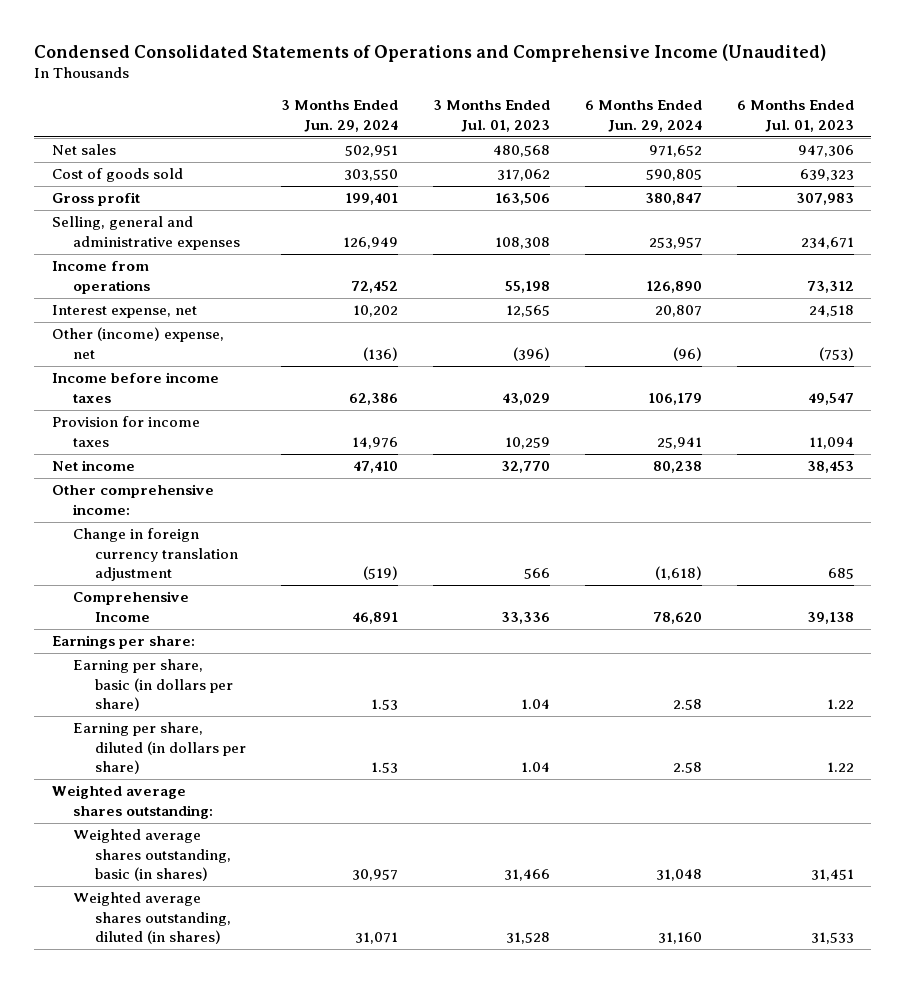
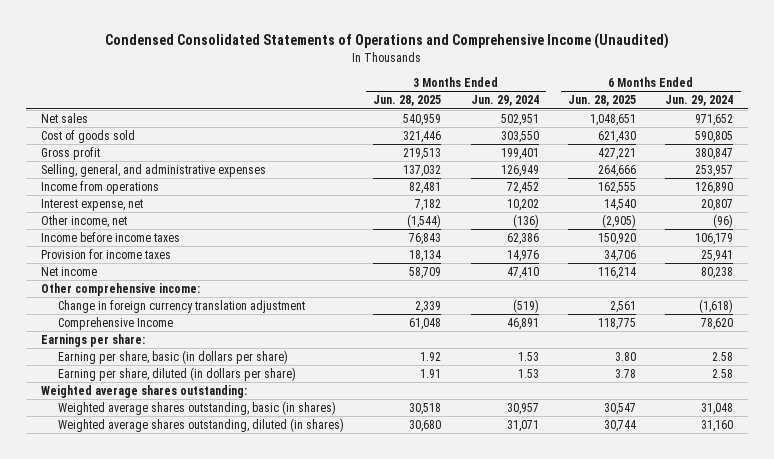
[432,100,550,132] 3 Months Ended Jul. 01, 2023 -> none
[736,100,854,132] 6 Months Ended Jul. 01, 2023 -> none
none -> [373,95,442,107] Jun. 28, 2025
none -> [567,95,636,107] Jun. 28, 2025
[51,216,241,250] Selling, general and administrative expenses -> [41,164,267,178] Selling, general, and administrative expenses
[51,327,224,359] Other (income) expense, net -> [41,215,128,229] Other income, net

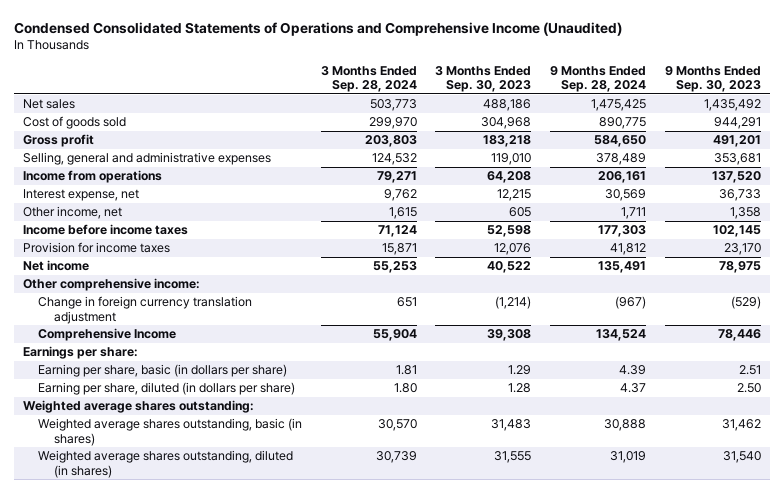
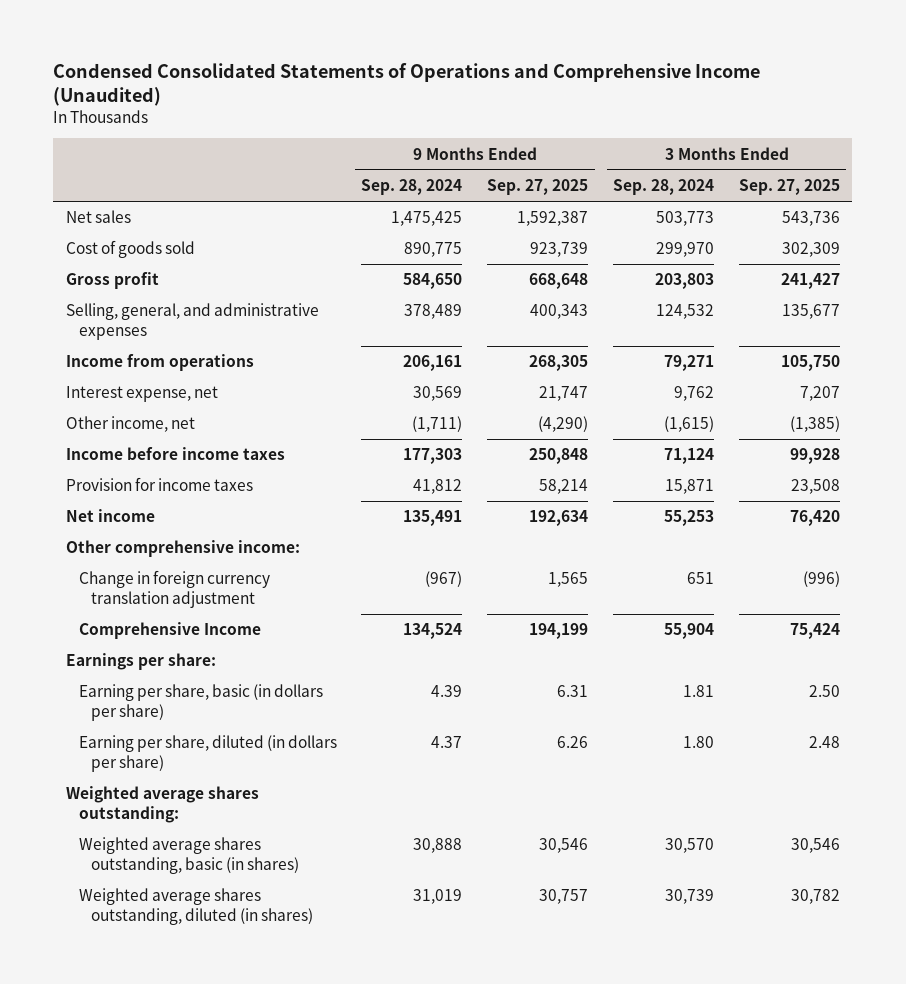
[435,65,532,93] 3 Months Ended Sep. 30, 2023 -> none
[664,65,761,93] 9 Months Ended Sep. 30, 2023 -> none
none -> [487,179,589,196] Sep. 27, 2025
none -> [739,179,841,196] Sep. 27, 2025
[23,152,272,166] Selling, general and administrative expenses -> [65,303,319,340] Selling, general, and administrative expenses
[388,207,417,220] 1,615 -> [664,416,715,433] (1,615)
[620,207,646,220] 1,711 -> [412,416,463,433] (1,711)

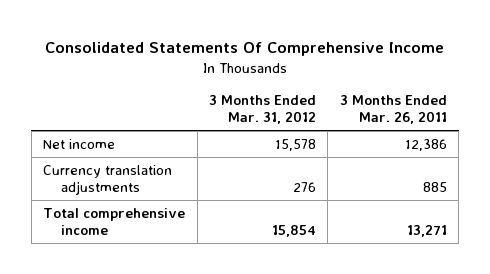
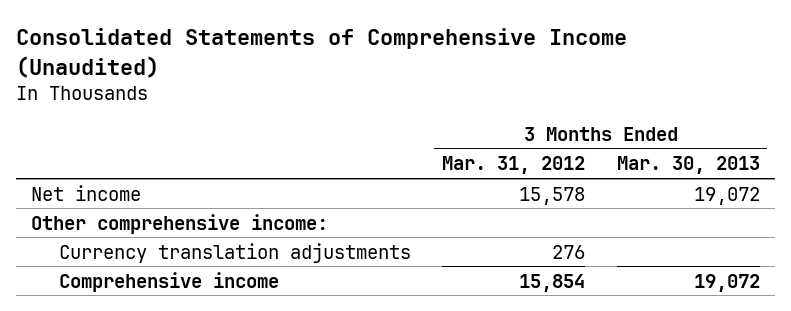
[44,42,444,57] Consolidated Statements Of Comprehensive Income -> [15,28,627,78] Consolidated Statements of Comprehensive Income (Unaudited)
[339,94,447,124] 3 Months Ended Mar. 26, 2011 -> none
none -> [616,156,760,175] Mar. 30, 2013
none -> [31,213,329,234] Other comprehensive income:
[43,207,186,236] Total comprehensive income -> [59,271,280,292] Comprehensive income

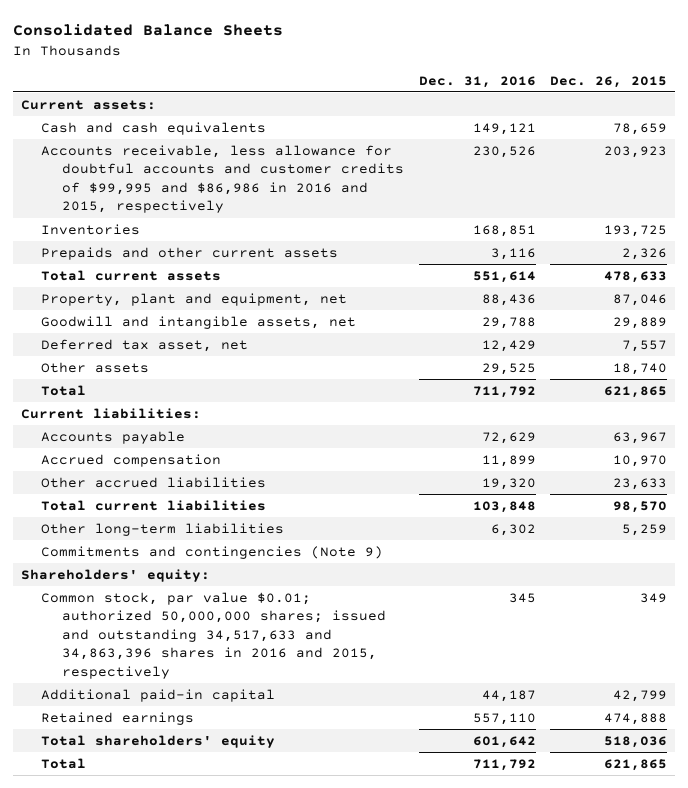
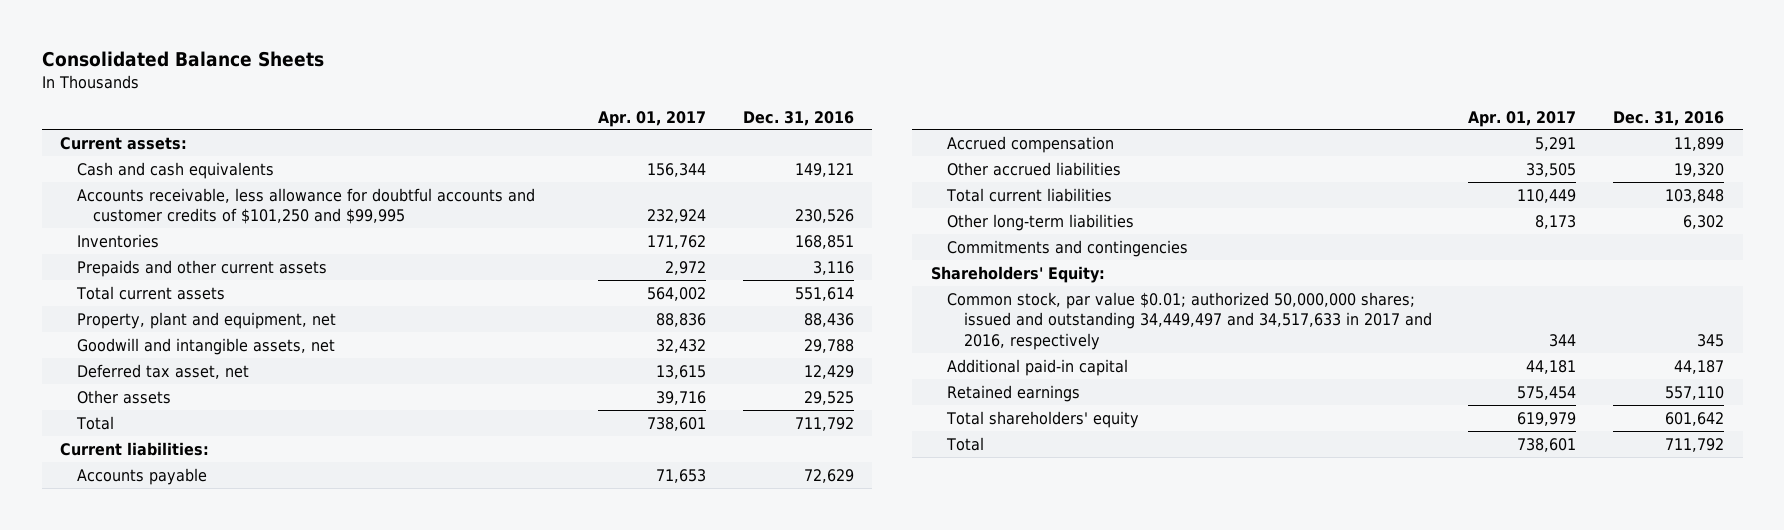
[550,75,668,88] Dec. 26, 2015 -> none
none -> [597,110,706,127] Apr. 01, 2017
[41,144,404,214] Accounts receivable, less allowance for doubtful accounts and customer credits of $99,995 and $86,986 in 2016 and 2015, respectively -> [76,187,535,225] Accounts receivable, less allowance for doubtful accounts and customer credits of $101,250 and $99,995
[41,545,384,559] Commitments and contingencies (Note 9) -> [947,239,1189,257] Commitments and contingencies
[20,568,210,582] Shareholders' equity: -> [930,265,1105,283] Shareholders' Equity:
[41,591,386,680] Common stock, par value $0.01; authorized 50,000,000 shares; issued and outstanding 34,517,633 and 34,863,396 shares in 2016 and 2015, respectively -> [947,291,1432,350] Common stock, par value $0.01; authorized 50,000,000 shares; issued and outstanding 34,449,497 and 34,517,633 in 2017 and 2016, respectively

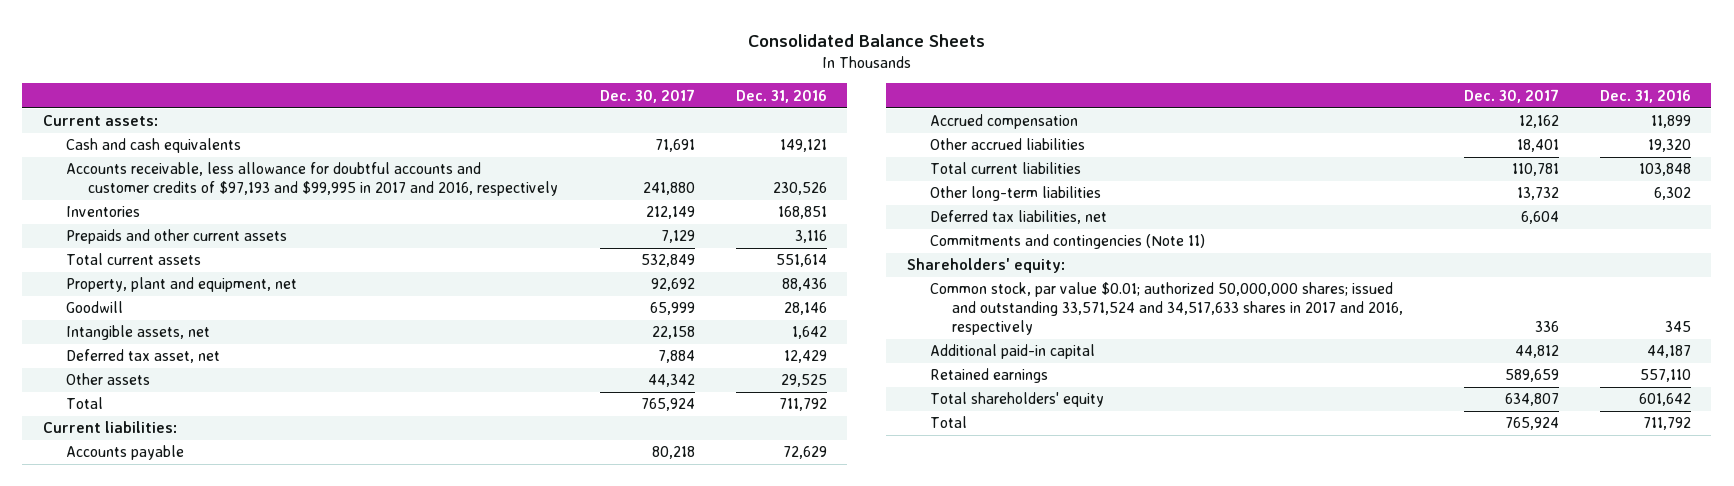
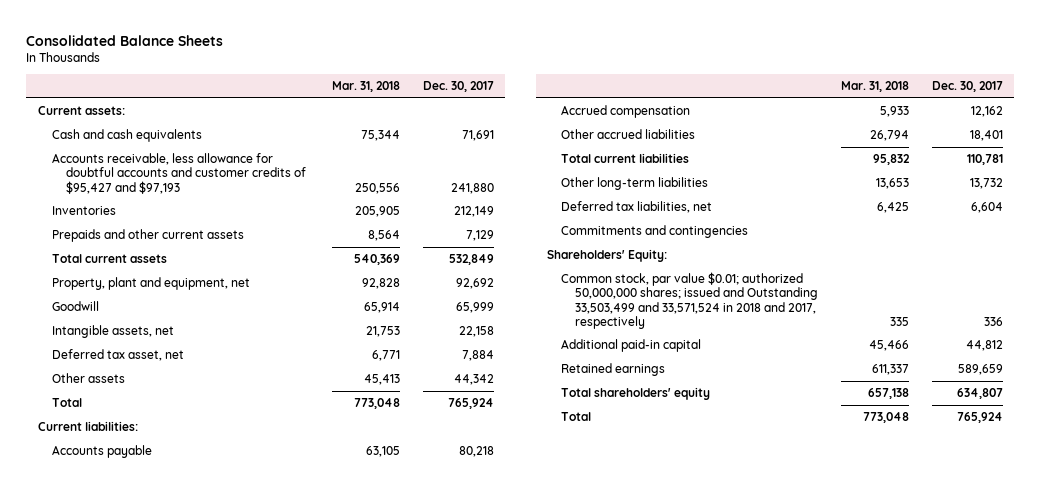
[735,89,827,103] Dec. 31, 2016 -> none
none -> [331,81,400,93] Mar. 31, 2018
[65,162,559,197] Accounts receivable, less allowance for doubtful accounts and customer credits of $97,193 and $99,995 in 2017 and 2016, respectively -> [51,153,306,194] Accounts receivable, less allowance for doubtful accounts and customer credits of $95,427 and $97,193
[929,234,1205,250] Commitments and contingencies (Note 11) -> [561,225,749,239] Commitments and contingencies
[907,258,1066,274] Shareholders' equity: -> [547,249,668,263] Shareholders' Equity:
[929,282,1404,335] Common stock, par value $0.01; authorized 50,000,000 shares; issued and outstanding 33,571,524 and 34,517,633 shares in 2017 and 2016, respectively -> [561,272,819,329] Common stock, par value $0.01; authorized 50,000,000 shares; issued and Outstanding 33,503,499 and 33,571,524 in 2018 and 2017, respectively

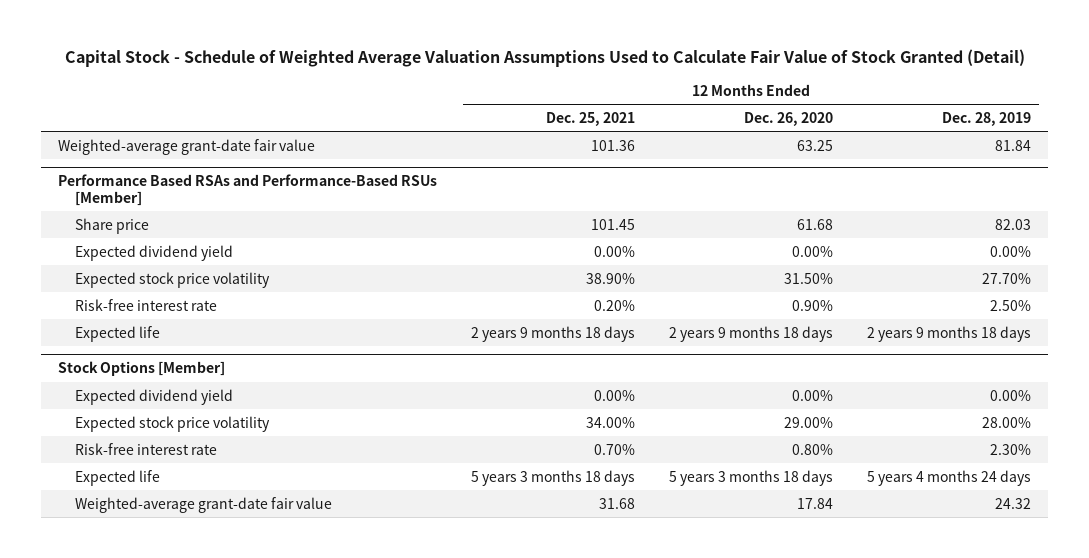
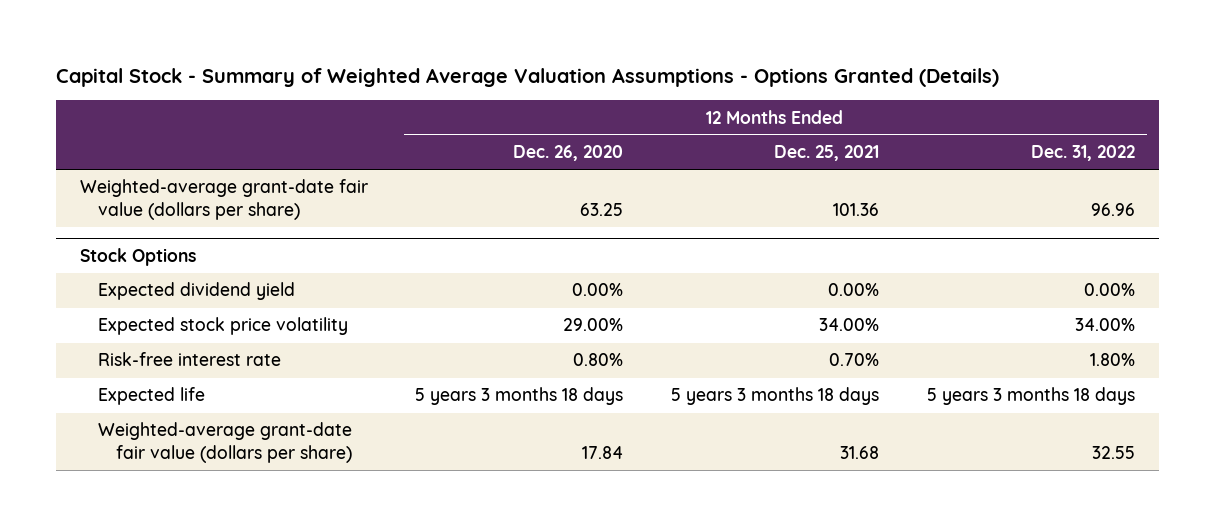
[64,48,1025,67] Capital Stock - Schedule of Weighted Average Valuation Assumptions Used to Calculate Fair Value of Stock Granted (Detail) -> [55,67,999,87] Capital Stock - Summary of Weighted Average Valuation Assumptions - Options Granted (Details)
[941,111,1031,126] Dec. 28, 2019 -> none
none -> [1030,145,1135,162] Dec. 31, 2022
[58,174,438,206] Performance Based RSAs and Performance-Based RSUs [Member] -> none
[75,217,150,234] Share price -> none
[75,244,234,261] Expected dividend yield -> none
[75,271,271,288] Expected stock price volatility -> none
[75,298,218,311] Risk-free interest rate -> none
[75,325,161,342] Expected life -> none
[58,138,316,155] Weighted-average grant-date fair value -> [79,179,368,220] Weighted-average grant-date fair value (dollars per share)
[58,361,226,377] Stock Options [Member] -> [79,247,196,266] Stock Options
[75,496,333,513] Weighted-average grant-date fair value -> [98,422,353,463] Weighted-average grant-date fair value (dollars per share)

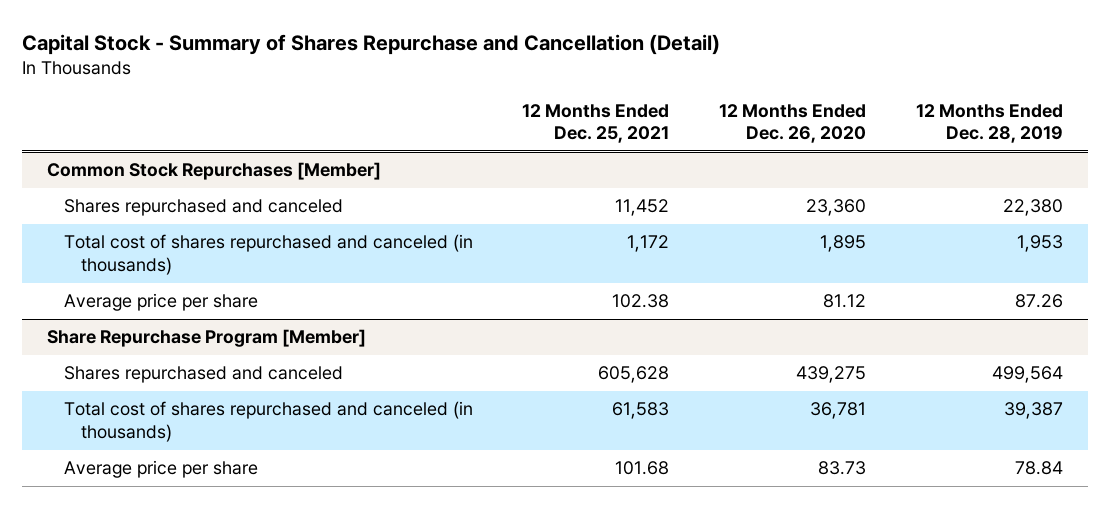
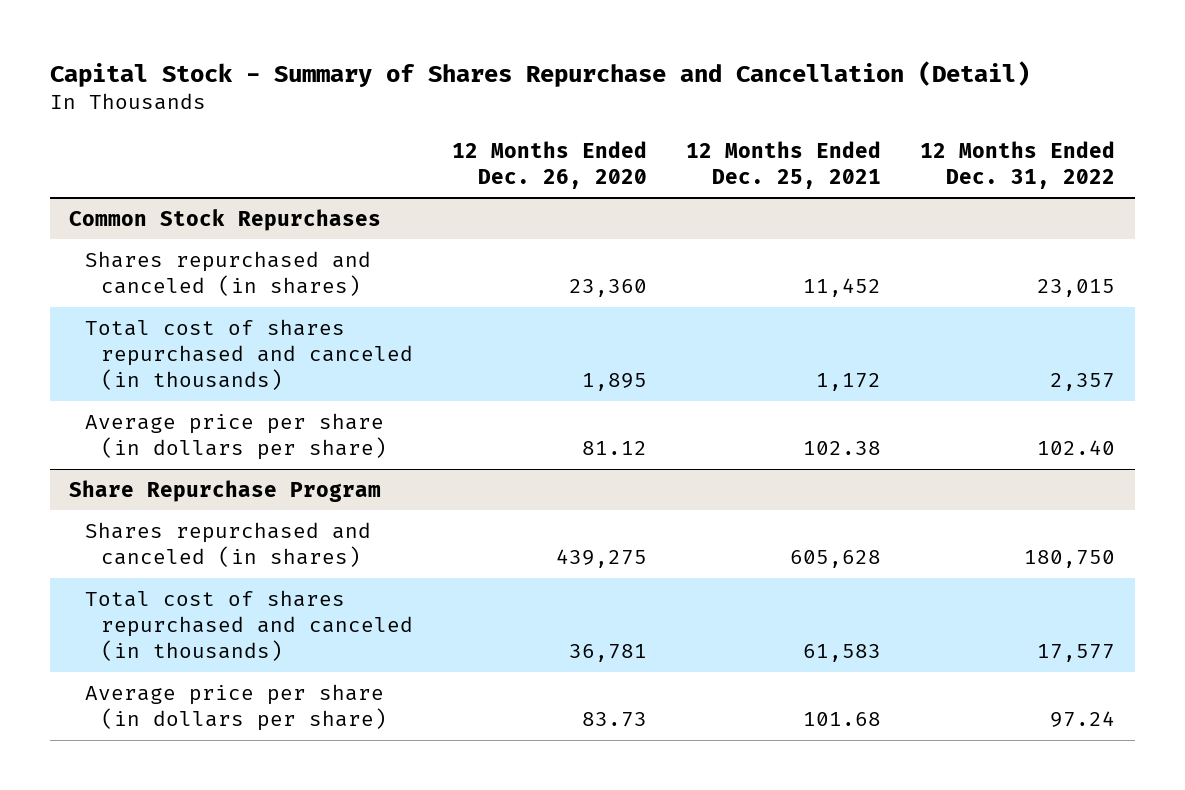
[915,103,1063,144] 12 Months Ended Dec. 28, 2019 -> none
none -> [920,140,1116,190] 12 Months Ended Dec. 31, 2022
[46,162,381,181] Common Stock Repurchases [Member] -> [69,208,382,231] Common Stock Repurchases
[63,199,343,217] Shares repurchased and canceled -> [85,250,372,297] Shares repurchased and canceled (in shares)
[63,293,258,312] Average price per share -> [85,412,388,461] Average price per share (in dollars per share)
[46,329,366,348] Share Repurchase Program [Member] -> [69,479,382,502] Share Repurchase Program
[63,366,343,384] Shares repurchased and canceled -> [85,521,372,568] Shares repurchased and canceled (in shares)
[63,460,258,479] Average price per share -> [85,683,388,732] Average price per share (in dollars per share)

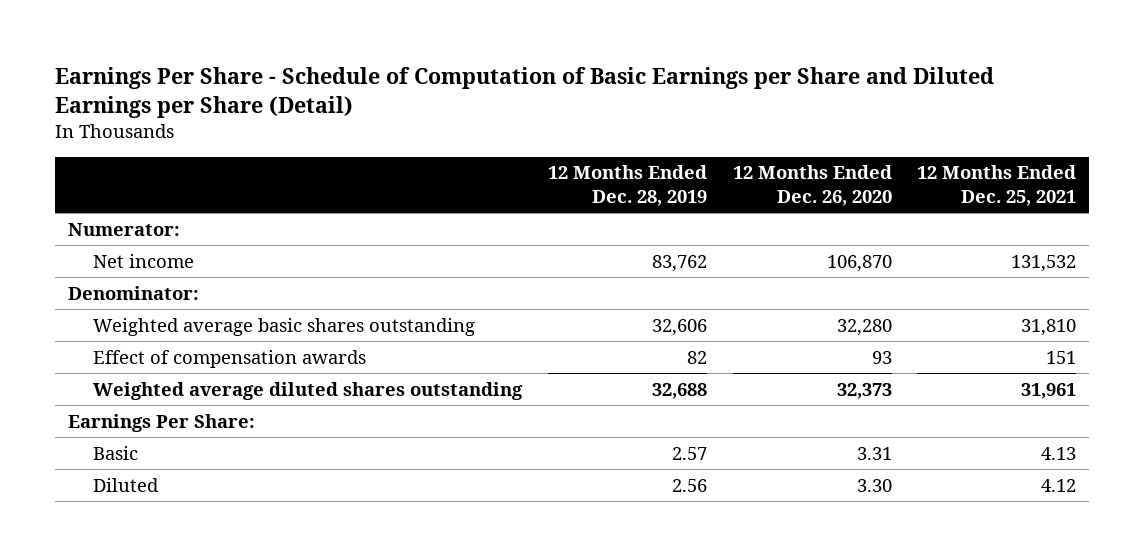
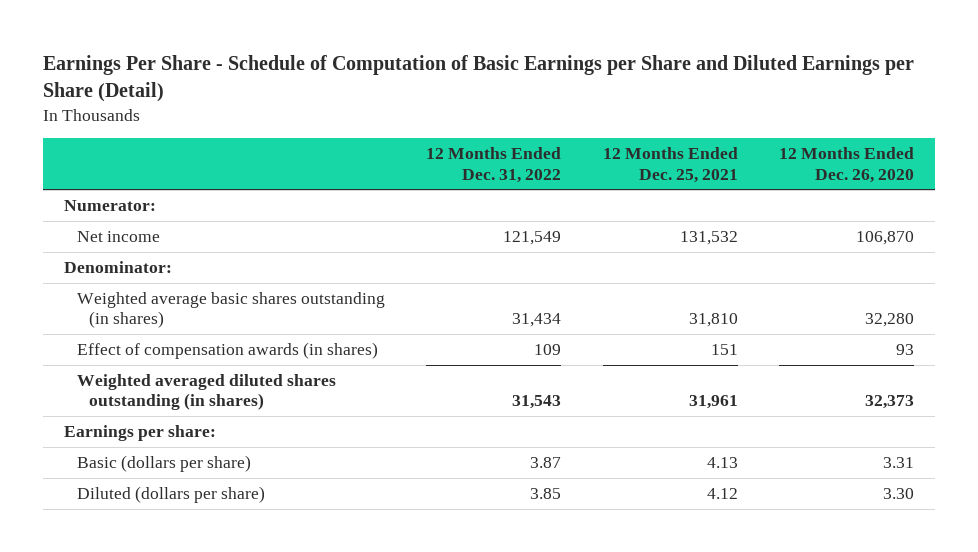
[548,165,708,207] 12 Months Ended Dec. 28, 2019 -> none
none -> [426,147,562,183] 12 Months Ended Dec. 31, 2022
[93,317,476,336] Weighted average basic shares outstanding -> [76,292,385,329] Weighted average basic shares outstanding (in shares)
[93,349,367,368] Effect of compensation awards -> [76,342,378,360] Effect of compensation awards (in shares)
[93,381,524,400] Weighted average diluted shares outstanding -> [76,374,336,411] Weighted averaged diluted shares outstanding (in shares)
[67,413,255,432] Earnings Per Share: -> [64,425,217,442] Earnings per share:
[93,445,139,460] Basic -> [76,455,251,473] Basic (dollars per share)
[93,477,160,492] Diluted -> [76,486,265,504] Diluted (dollars per share)

